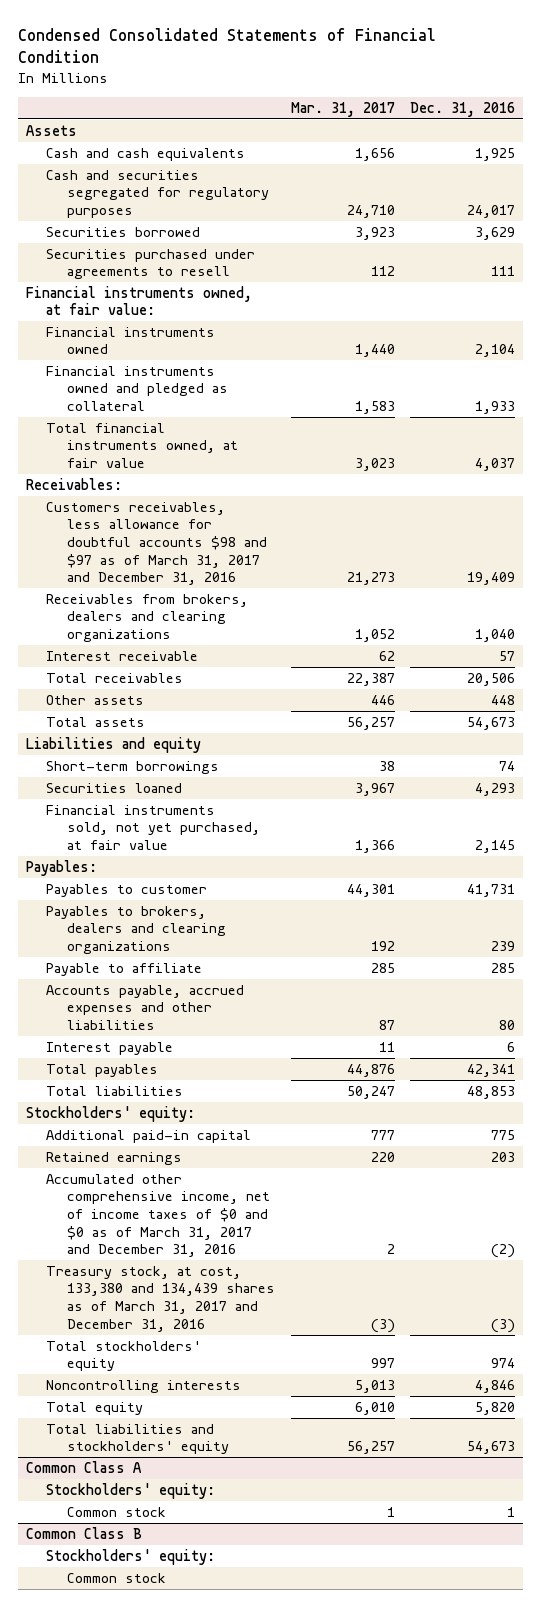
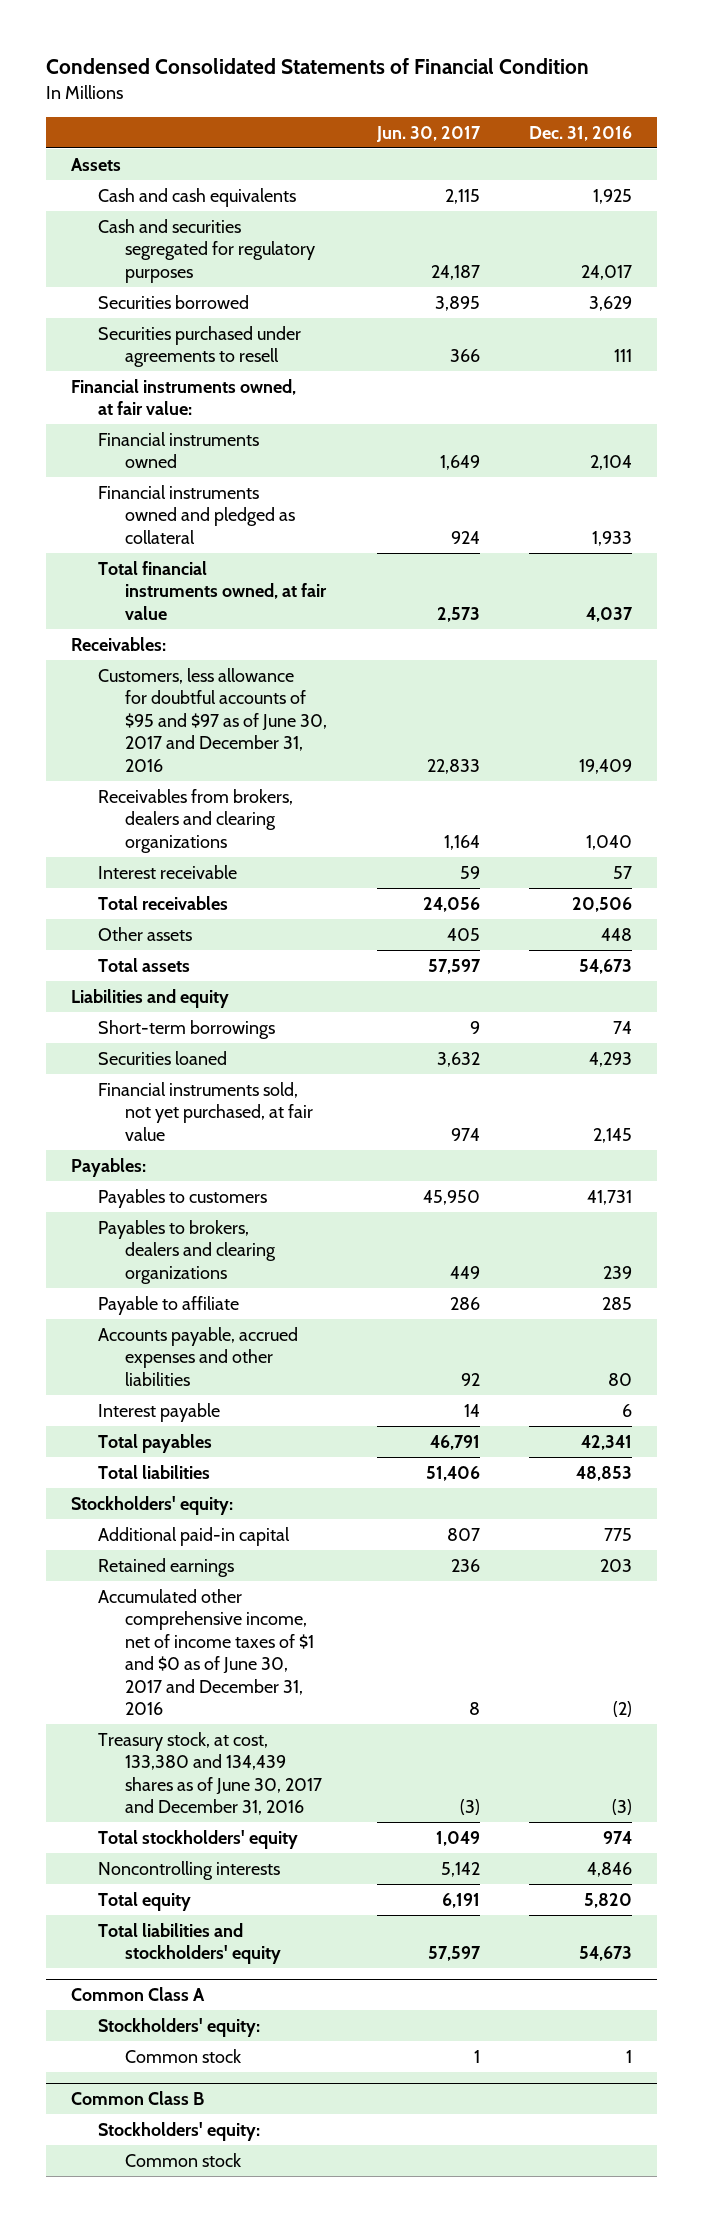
[290,102,395,118] Mar. 31, 2017 -> none
none -> [375,125,481,142] Jun. 30, 2017
[46,501,268,586] Customers receivables, less allowance for doubtful accounts $98 and $97 as of March 31, 2017 and December 31, 2016 -> [97,667,328,772] Customers, less allowance for doubtful accounts of $95 and $97 as of June 30, 2017 and December 31, 2016
[46,883,208,897] Payables to customer -> [97,1188,267,1208] Payables to customers
[46,1173,271,1258] Accumulated other comprehensive income, net of income taxes of $0 and $0 as of March 31, 2017 and December 31, 2016 -> [97,1588,315,1716] Accumulated other comprehensive income, net of income taxes of $1 and $0 as of June 30, 2017 and December 31, 2016
[46,1265,276,1332] Treasury stock, at cost, 133,380 and 134,439 shares as of March 31, 2017 and December 31, 2016 -> [97,1731,323,1816] Treasury stock, at cost, 133,380 and 134,439 shares as of June 30, 2017 and December 31, 2016

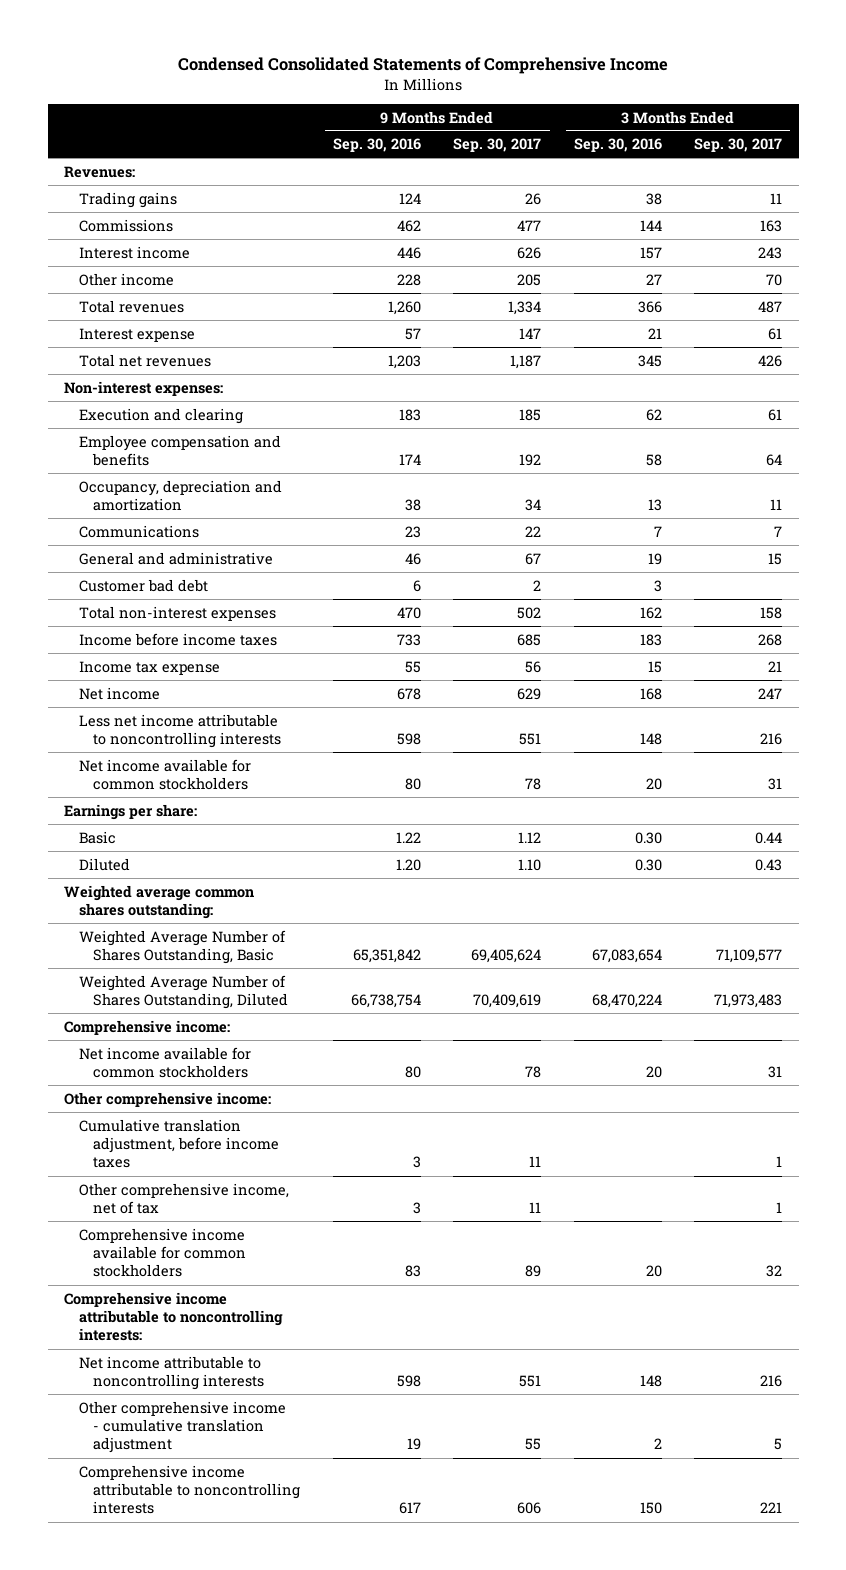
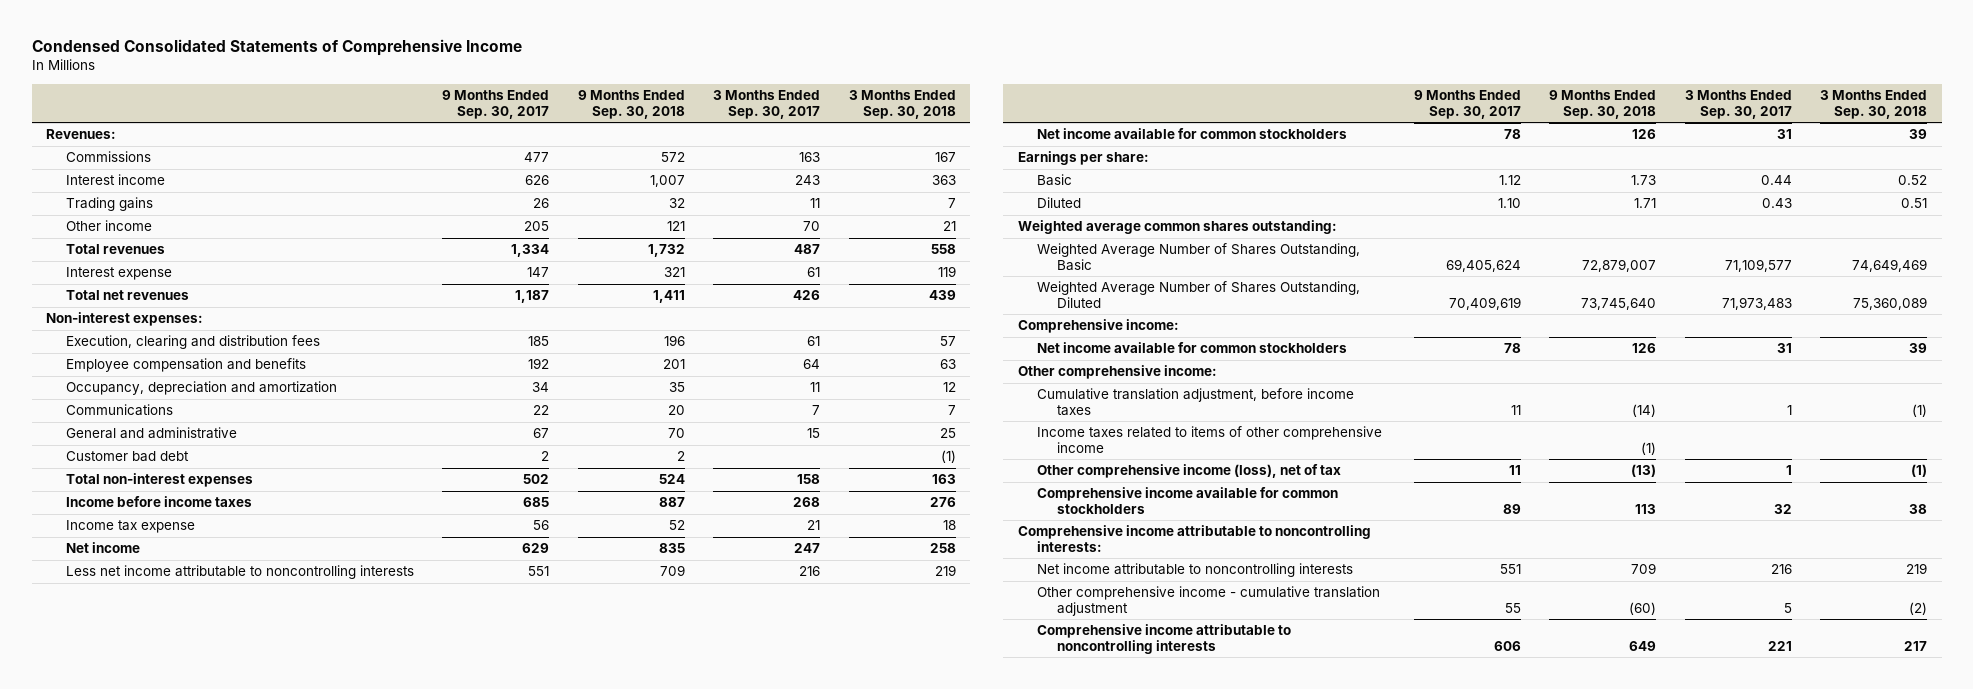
[332,138,421,153] Sep. 30, 2016 -> none
[573,138,662,153] Sep. 30, 2016 -> none
none -> [577,89,685,119] 9 Months Ended Sep. 30, 2018
none -> [848,89,956,119] 3 Months Ended Sep. 30, 2018
[78,191,177,208] Trading gains -> [65,197,153,212] Trading gains
[78,407,243,424] Execution and clearing -> [65,335,320,350] Execution, clearing and distribution fees
none -> [1037,426,1383,453] Income taxes related to items of other comprehensive income
[78,1182,289,1214] Other comprehensive income, net of tax -> [1037,464,1342,479] Other comprehensive income (loss), net of tax

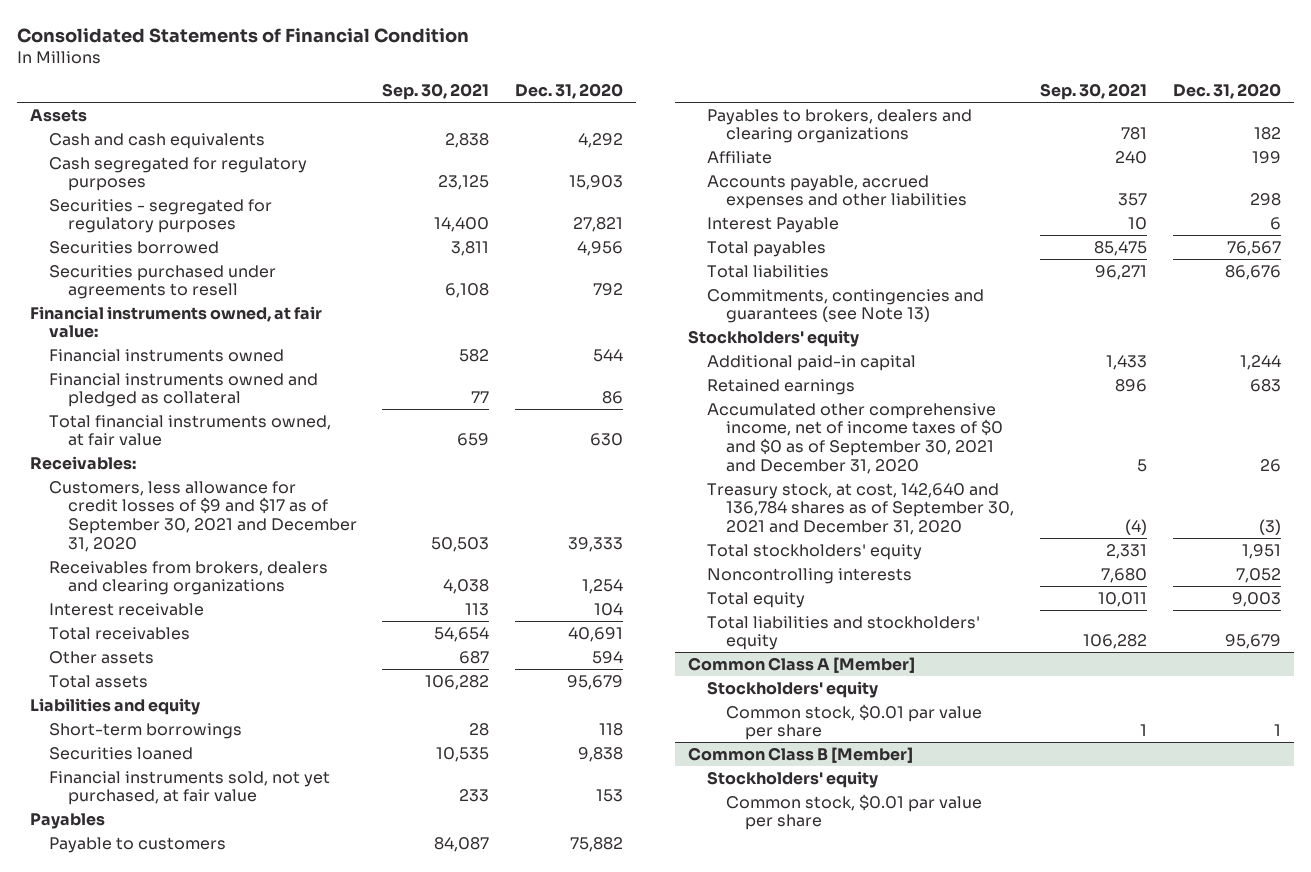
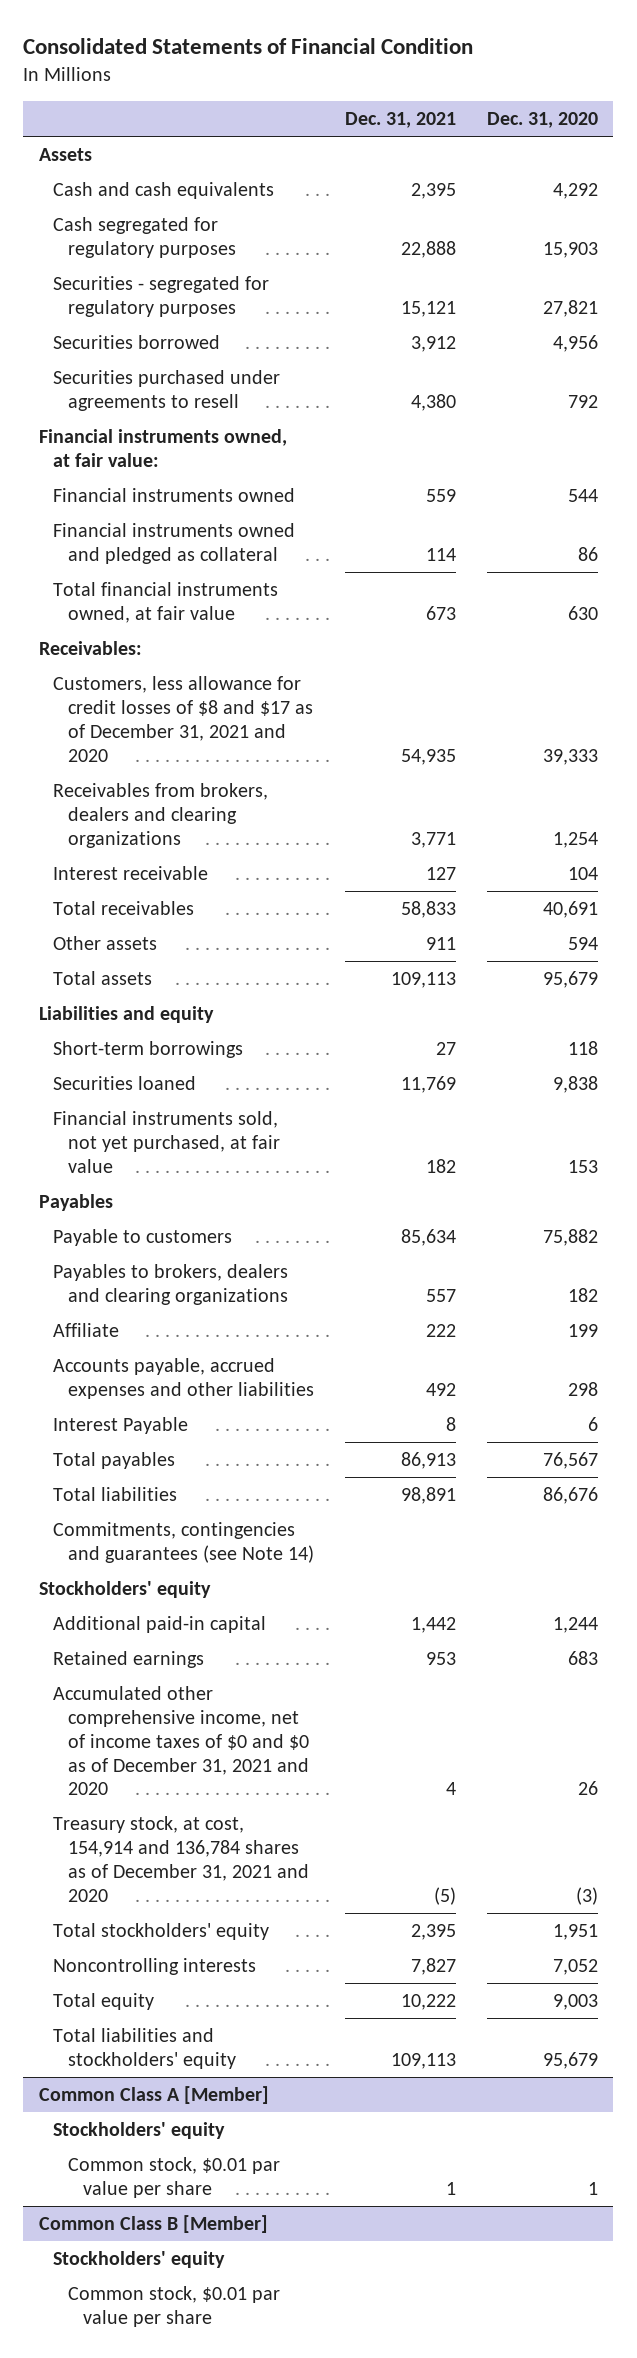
[382,83,490,101] Sep. 30, 2021 -> none
none -> [345,112,457,129] Dec. 31, 2021
[48,480,357,552] Customers, less allowance for credit losses of $9 and $17 as of September 30, 2021 and December 31, 2020 -> [53,675,314,762] Customers, less allowance for credit losses of $8 and $17 as of December 31, 2021 and 2020
[706,288,984,324] Commitments, contingencies and guarantees (see Note 13) -> [53,1521,315,1563] Commitments, contingencies and guarantees (see Note 14)
[706,402,1004,474] Accumulated other comprehensive income, net of income taxes of $0 and $0 as of September 30, 2021 and December 31, 2020 -> [53,1685,310,1796] Accumulated other comprehensive income, net of income taxes of $0 and $0 as of December 31, 2021 and 2020
[706,482,1015,536] Treasury stock, at cost, 142,640 and 136,784 shares as of September 30, 2021 and December 31, 2020 -> [53,1815,310,1902] Treasury stock, at cost, 154,914 and 136,784 shares as of December 31, 2021 and 2020

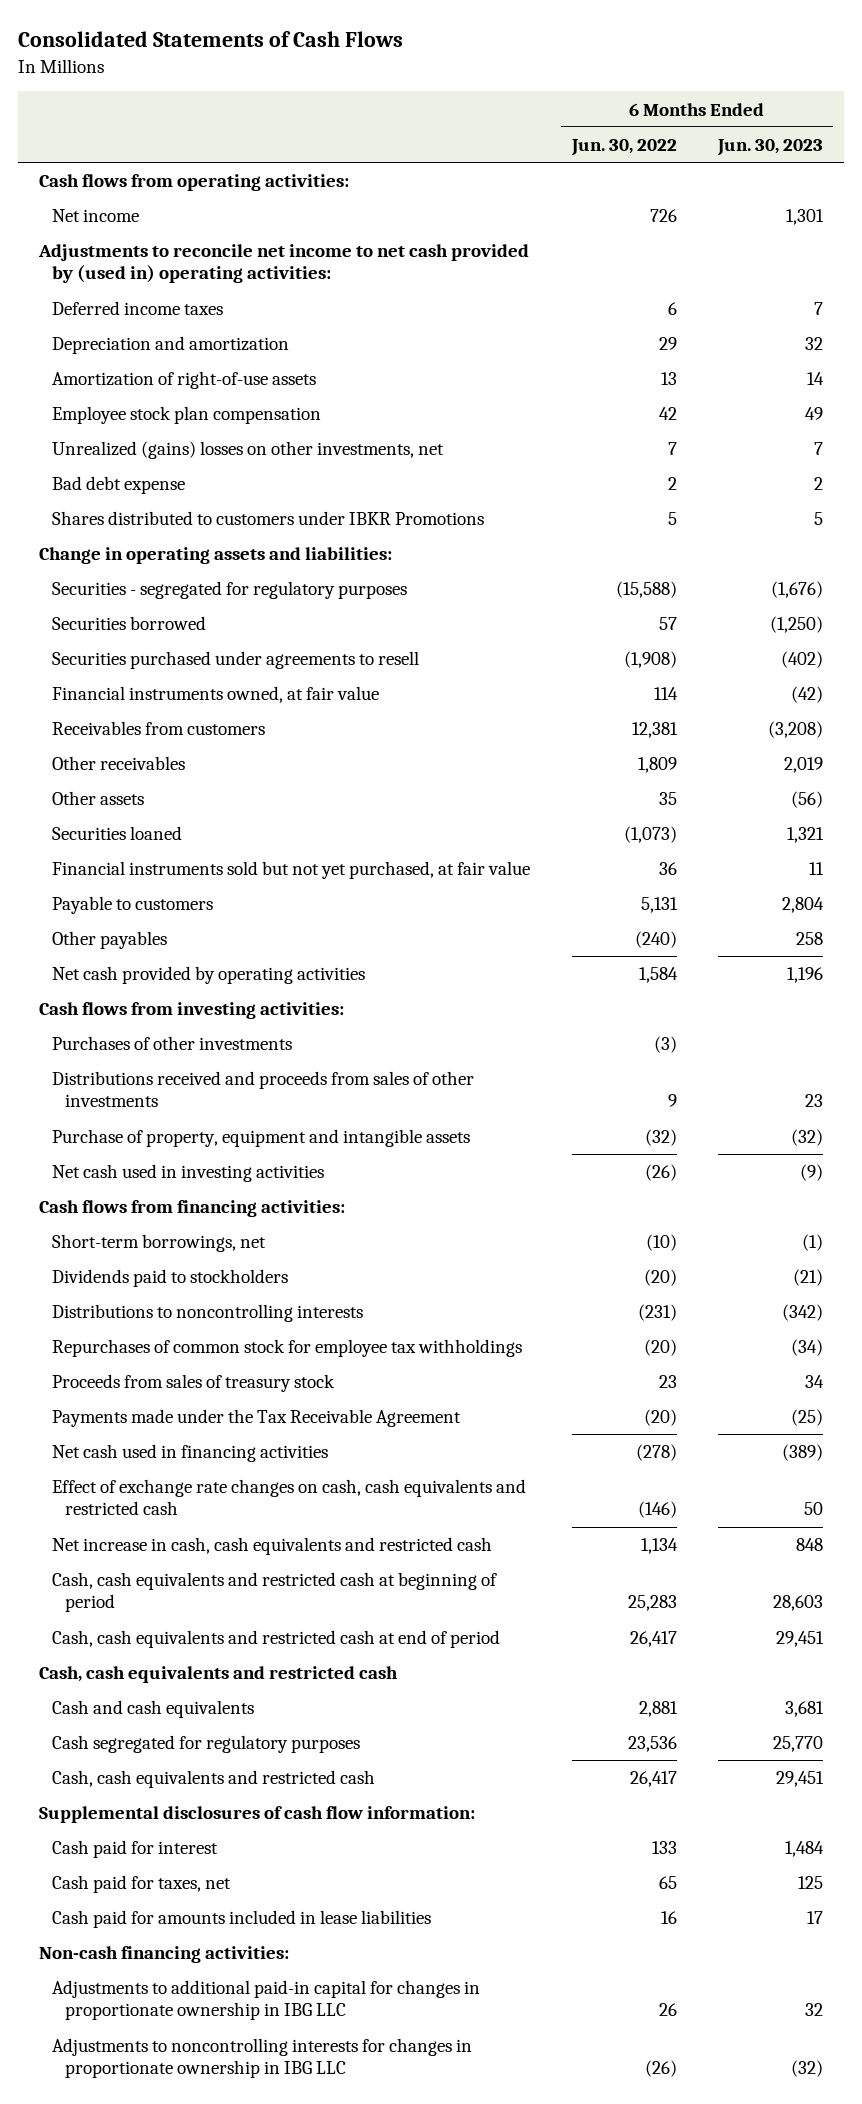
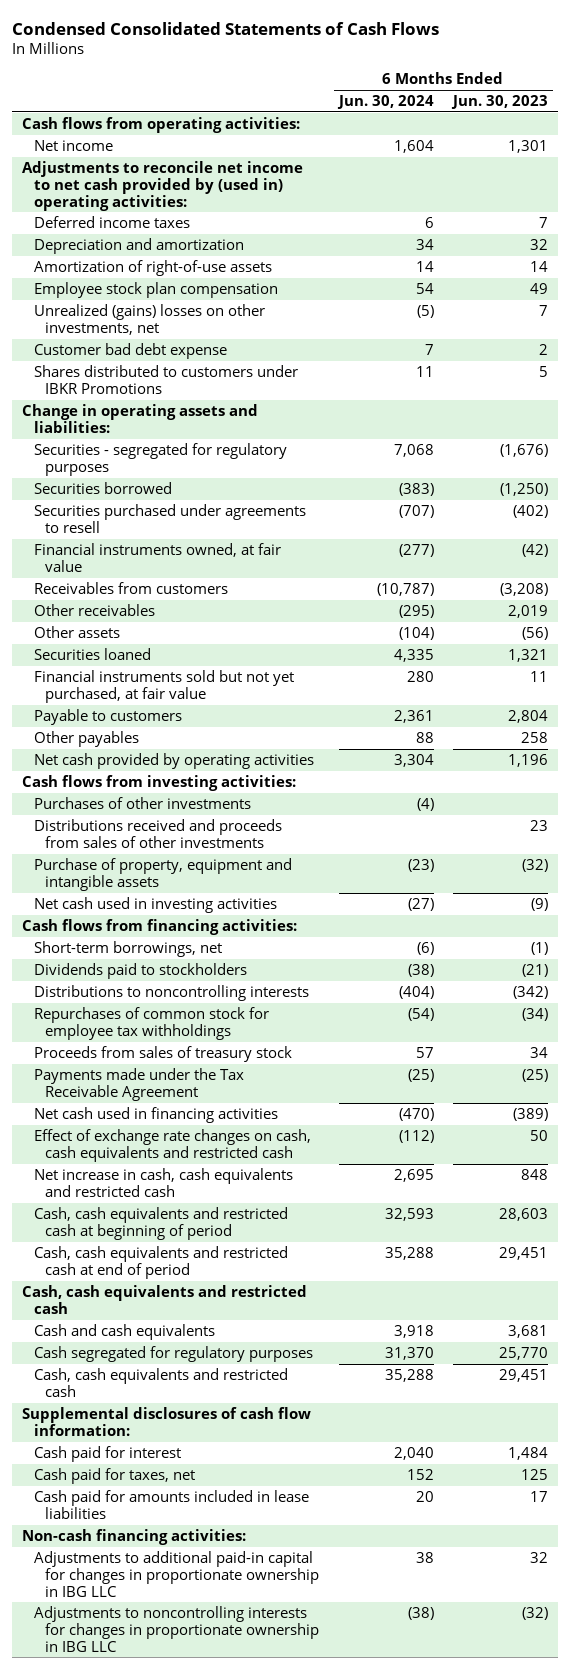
[17,31,403,48] Consolidated Statements of Cash Flows -> [12,21,440,35] Condensed Consolidated Statements of Cash Flows
[570,139,677,157] Jun. 30, 2022 -> none
none -> [336,95,434,110] Jun. 30, 2024
[52,476,186,495] Bad debt expense -> [33,342,227,359] Customer bad debt expense

